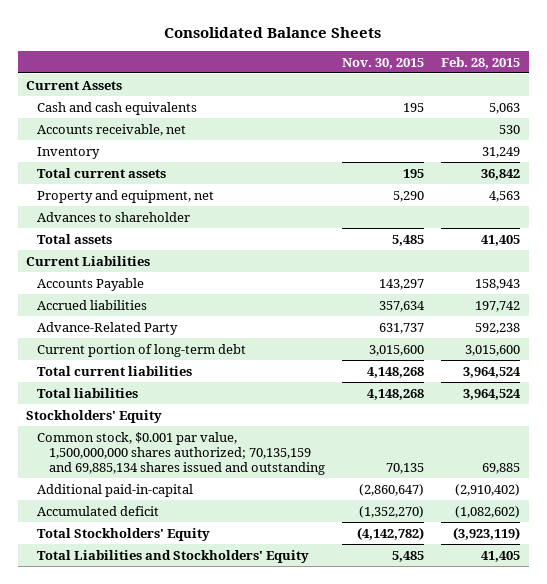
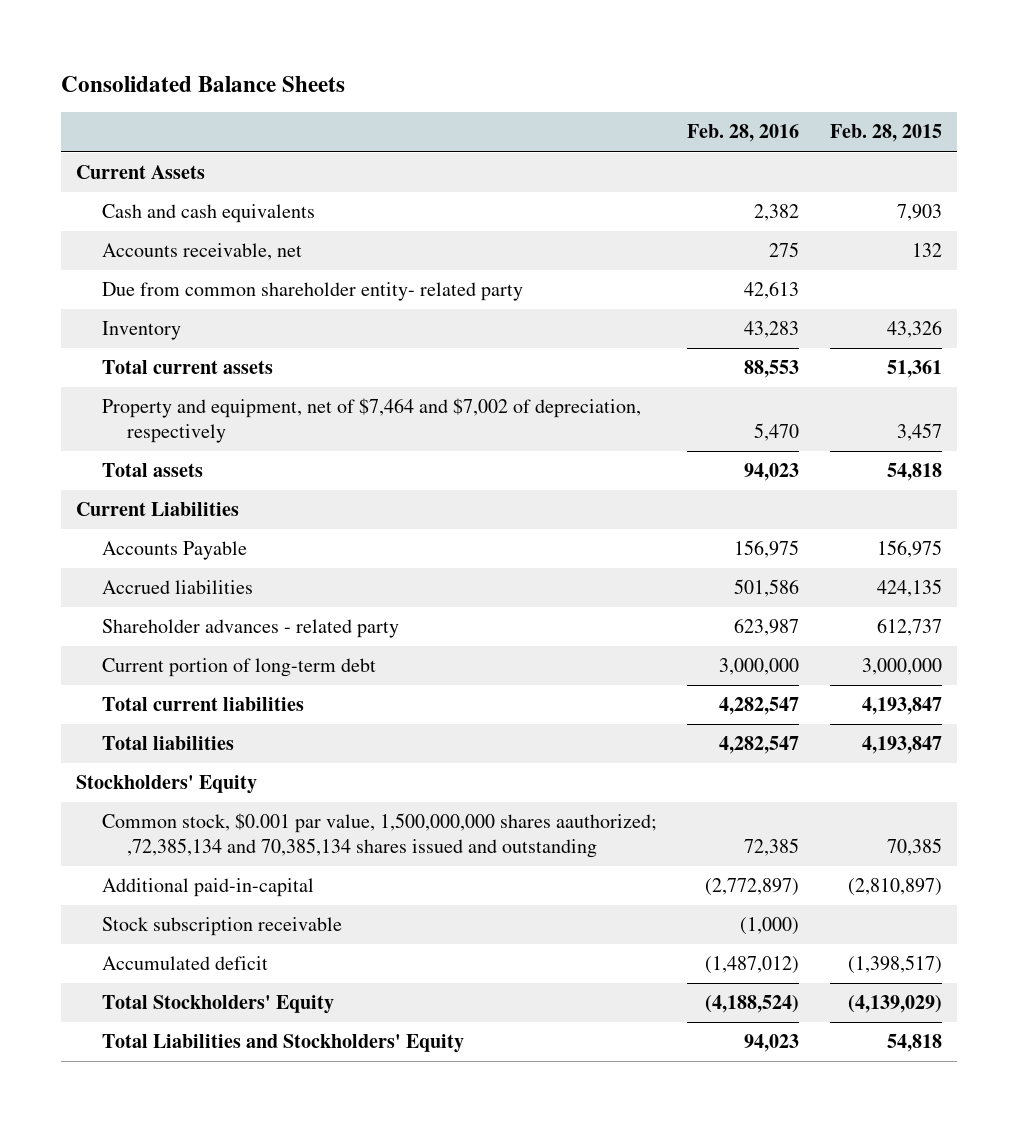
[342,57,425,69] Nov. 30, 2015 -> none
none -> [687,124,800,143] Feb. 28, 2016
[37,211,191,222] Advances to shareholder -> none
[489,102,521,114] 5,063 -> [897,204,943,222] 7,903
[499,124,521,134] 530 -> [912,243,943,258] 132
none -> [101,282,523,302] Due from common shareholder entity- related party
[482,146,521,158] 31,249 -> [887,320,943,339] 43,326
[481,168,521,180] 36,842 -> [887,360,943,379] 51,361
[37,189,215,203] Property and equipment, net -> [101,398,641,443] Property and equipment, net of $7,464 and $7,002 of depreciation, respectively
[489,190,521,202] 4,563 -> [897,422,943,441] 3,457
[481,234,521,246] 41,405 -> [887,463,943,482] 54,818
[475,278,521,290] 158,943 -> [877,540,943,559] 156,975
[475,300,521,312] 197,742 -> [877,579,943,598] 424,135
[37,321,179,335] Advance-Related Party -> [101,619,399,639] Shareholder advances - related party
[475,322,521,334] 592,238 -> [877,618,943,637] 612,737
[465,344,521,356] 3,015,600 -> [862,658,943,676] 3,000,000
[463,366,522,378] 3,964,524 -> [862,697,943,716] 4,193,847
[463,388,522,400] 3,964,524 -> [862,736,943,755] 4,193,847
[37,431,325,476] Common stock, $0.001 par value, 1,500,000,000 shares authorized; 70,135,159 and 69,885,134 shares issued and outstanding -> [101,813,657,858] Common stock, $0.001 par value, 1,500,000,000 shares aauthorized; ,72,385,134 and 70,385,134 shares issued and outstanding
[482,463,521,475] 69,885 -> [887,837,943,856] 70,385
[455,483,521,496] (2,910,402) -> [848,878,943,897] (2,810,897)
none -> [101,917,342,937] Stock subscription receivable
[455,505,521,518] (1,082,602) -> [848,955,943,975] (1,398,517)
[453,526,521,540] (3,923,119) -> [848,995,943,1014] (4,139,029)
[481,550,521,562] 41,405 -> [887,1034,943,1053] 54,818

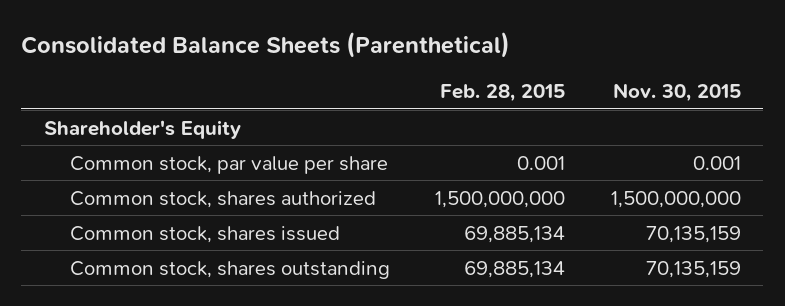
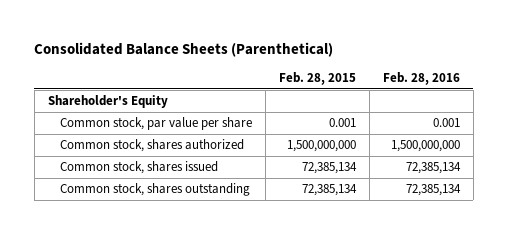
[612,82,741,102] Nov. 30, 2015 -> none
none -> [382,72,460,86] Feb. 28, 2016
[464,225,566,243] 69,885,134 -> [301,162,357,175] 72,385,134
[464,260,566,278] 69,885,134 -> [301,184,357,197] 72,385,134

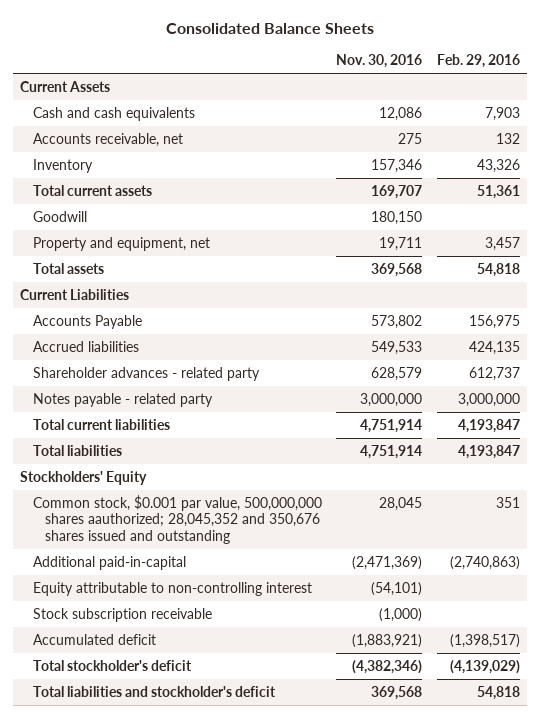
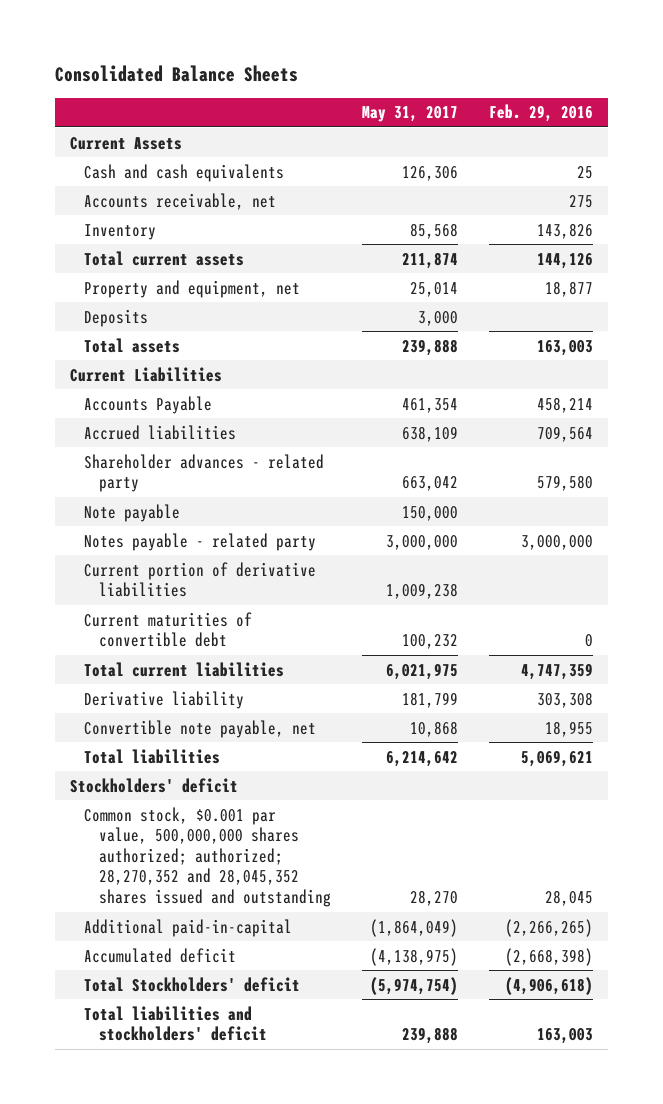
[336,53,423,68] Nov. 30, 2016 -> none
none -> [361,106,458,123] May 31, 2017
[32,210,87,222] Goodwill -> none
[484,106,520,121] 7,903 -> [576,165,593,179] 25
[495,132,520,144] 132 -> [568,194,593,208] 275
[476,158,520,173] 43,326 -> [536,222,593,239] 143,826
[476,184,520,199] 51,361 -> [536,252,593,269] 144,126
[484,236,520,251] 3,457 -> [544,280,593,297] 18,877
none -> [84,308,149,327] Deposits
[476,262,520,277] 54,818 -> [536,339,593,356] 163,003
[468,314,520,329] 156,975 -> [536,396,593,413] 458,214
[468,340,520,355] 424,135 -> [536,425,593,442] 709,564
[468,366,520,381] 612,737 -> [536,475,593,492] 579,580
none -> [84,503,181,522] Note payable
[32,581,312,596] Equity attributable to non-controlling interest -> none
[32,607,212,622] Stock subscription receivable -> none
none -> [84,561,317,598] Current portion of derivative liabilities
none -> [84,611,253,648] Current maturities of convertible debt
[457,418,520,433] 4,193,847 -> [520,662,593,680] 4,747,359
none -> [84,690,245,709] Derivative liability
none -> [84,719,317,738] Convertible note payable, net
[457,444,520,459] 4,193,847 -> [520,749,593,767] 5,069,621
[20,470,148,485] Stockholders' Equity -> [70,777,239,793] Stockholders' deficit
[32,494,322,544] Common stock, $0.001 par value, 500,000,000 shares aauthorized; 28,045,352 and 350,676 shares issued and outstanding -> [84,806,331,908] Common stock, $0.001 par value, 500,000,000 shares authorized; authorized; 28,270,352 and 28,045,352 shares issued and outstanding
[495,496,520,508] 351 -> [544,890,593,907] 28,045
[449,555,520,570] (2,740,863) -> [504,918,593,937] (2,266,265)
[449,633,520,648] (1,398,517) -> [504,947,593,966] (2,668,398)
[32,659,192,671] Total stockholder's deficit -> [84,976,301,992] Total Stockholders' deficit
[449,659,520,674] (4,139,029) -> [504,976,593,995] (4,906,618)
[32,685,276,697] Total liabilities and stockholder's deficit -> [84,1005,267,1042] Total liabilities and stockholders' deficit
[476,685,520,700] 54,818 -> [536,1028,593,1045] 163,003

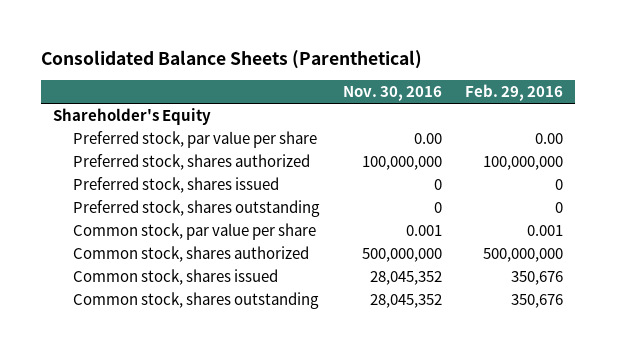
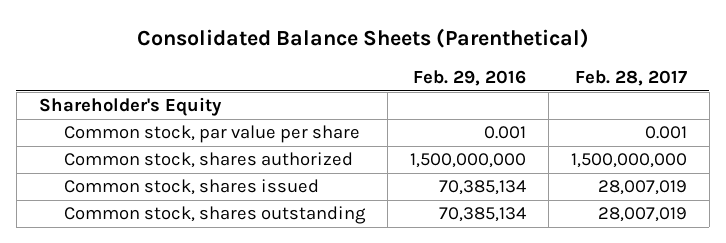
[342,85,442,101] Nov. 30, 2016 -> none
none -> [574,70,687,87] Feb. 28, 2017
[72,131,317,149] Preferred stock, par value per share -> none
[72,154,310,171] Preferred stock, shares authorized -> none
[72,177,279,194] Preferred stock, shares issued -> none
[72,200,320,218] Preferred stock, shares outstanding -> none
[483,248,564,263] 500,000,000 -> [409,153,526,169] 1,500,000,000
[511,271,564,286] 350,676 -> [438,180,526,196] 70,385,134
[511,294,564,309] 350,676 -> [438,207,526,223] 70,385,134

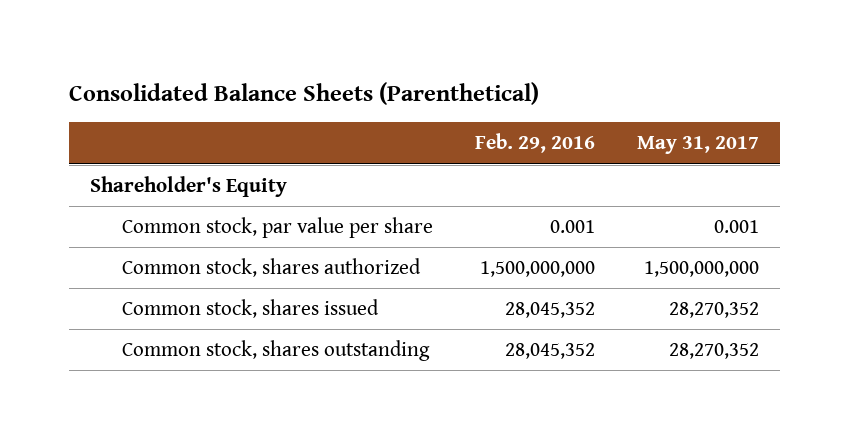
[574,70,687,87] Feb. 28, 2017 -> none
none -> [637,136,760,155] May 31, 2017
[438,180,526,196] 70,385,134 -> [505,302,596,319] 28,045,352
[438,207,526,223] 70,385,134 -> [505,343,596,360] 28,045,352

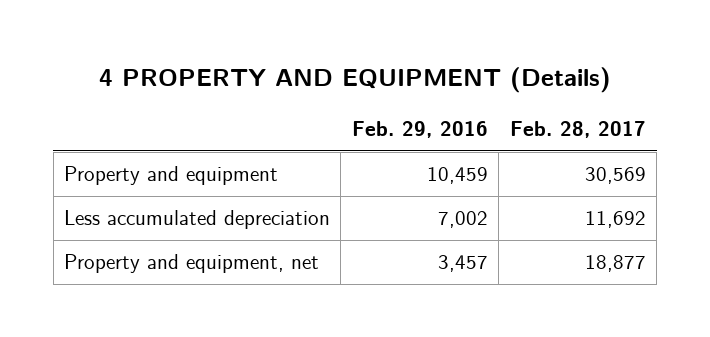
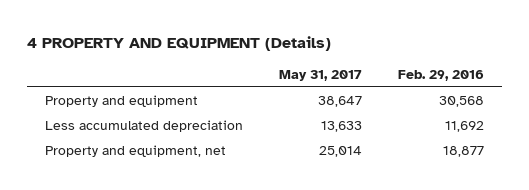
[509,121,646,139] Feb. 28, 2017 -> none
none -> [278,70,362,82] May 31, 2017
[426,167,488,185] 10,459 -> [439,96,485,108] 30,568
[437,211,488,229] 7,002 -> [445,121,485,133] 11,692
[437,255,488,273] 3,457 -> [443,146,485,158] 18,877

